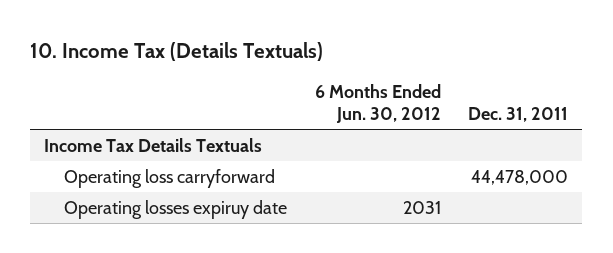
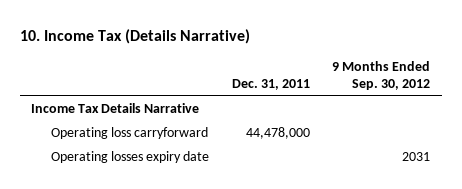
[30,42,324,62] 10. Income Tax (Details Textuals) -> [20,29,251,45] 10. Income Tax (Details Narrative)
[314,83,441,123] 6 Months Ended Jun. 30, 2012 -> none
none -> [332,61,431,91] 9 Months Ended Sep. 30, 2012
[44,137,263,152] Income Tax Details Textuals -> [31,103,200,114] Income Tax Details Narrative
[63,199,287,219] Operating losses expiruy date -> [50,151,209,164] Operating losses expiry date

